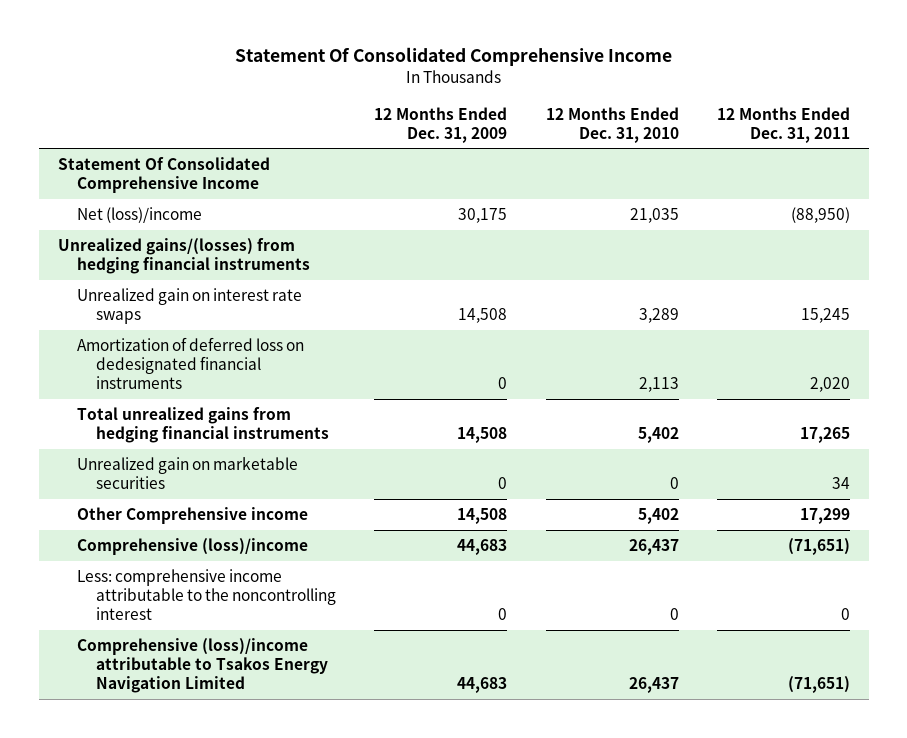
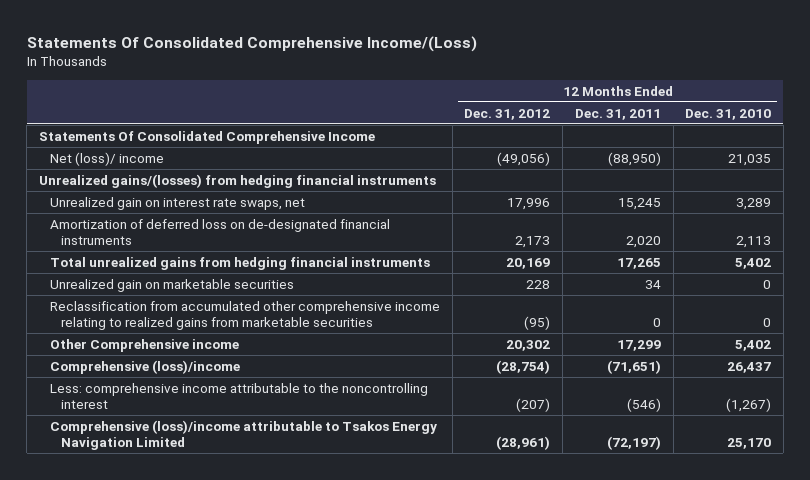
[234,47,672,67] Statement Of Consolidated Comprehensive Income -> [26,35,477,52] Statements Of Consolidated Comprehensive Income/(Loss)
[374,106,508,143] 12 Months Ended Dec. 31, 2009 -> none
none -> [464,108,551,120] Dec. 31, 2012
[57,156,270,193] Statement Of Consolidated Comprehensive Income -> [39,130,376,144] Statements Of Consolidated Comprehensive Income
[76,206,202,223] Net (loss)/income -> [49,151,164,166] Net (loss)/ income
[76,287,302,324] Unrealized gain on interest rate swaps -> [49,196,305,210] Unrealized gain on interest rate swaps, net
[76,336,304,389] Amortization of deferred loss on dedesignated financial instruments -> [49,218,390,245] Amortization of deferred loss on de-designated financial instruments
none -> [49,300,440,330] Reclassification from accumulated other comprehensive income relating to realized gains from marketable securities
[669,607,679,620] 0 -> [726,397,772,412] (1,267)
[840,607,850,620] 0 -> [626,397,661,412] (546)
[628,676,679,693] 26,437 -> [727,437,772,449] 25,170
[787,675,850,693] (71,651) -> [606,435,661,450] (72,197)

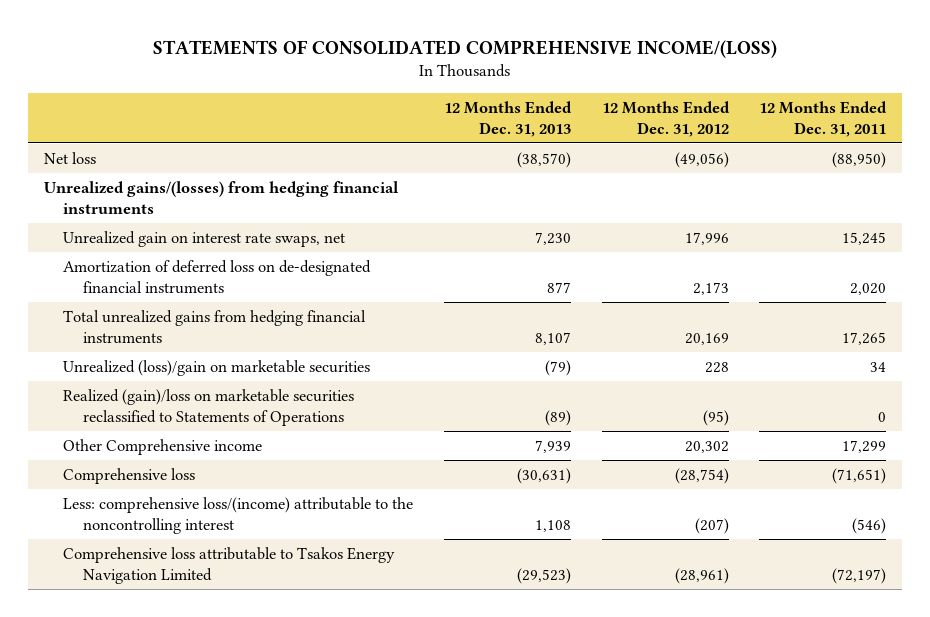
[26,35,477,52] Statements Of Consolidated Comprehensive Income/(Loss) -> [153,40,778,59] STATEMENTS OF CONSOLIDATED COMPREHENSIVE INCOME/(LOSS)
[685,108,772,120] Dec. 31, 2010 -> none
none -> [443,100,572,137] 12 Months Ended Dec. 31, 2013
[39,130,376,144] Statements Of Consolidated Comprehensive Income -> none
[49,151,164,166] Net (loss)/ income -> [43,151,96,164] Net loss
[49,300,440,330] Reclassification from accumulated other comprehensive income relating to realized gains from marketable securities -> none
[49,278,294,292] Unrealized gain on marketable securities -> [63,359,371,376] Unrealized (loss)/gain on marketable securities
none -> [63,388,355,426] Realized (gain)/loss on marketable securities reclassified to Statements of Operations
[49,359,240,374] Comprehensive (loss)/income -> [63,467,196,484] Comprehensive loss
[49,382,428,409] Less: comprehensive income attributable to the noncontrolling interest -> [63,496,414,534] Less: comprehensive loss/(income) attributable to the noncontrolling interest
[49,419,437,450] Comprehensive (loss)/income attributable to Tsakos Energy Navigation Limited -> [63,546,396,584] Comprehensive loss attributable to Tsakos Energy Navigation Limited

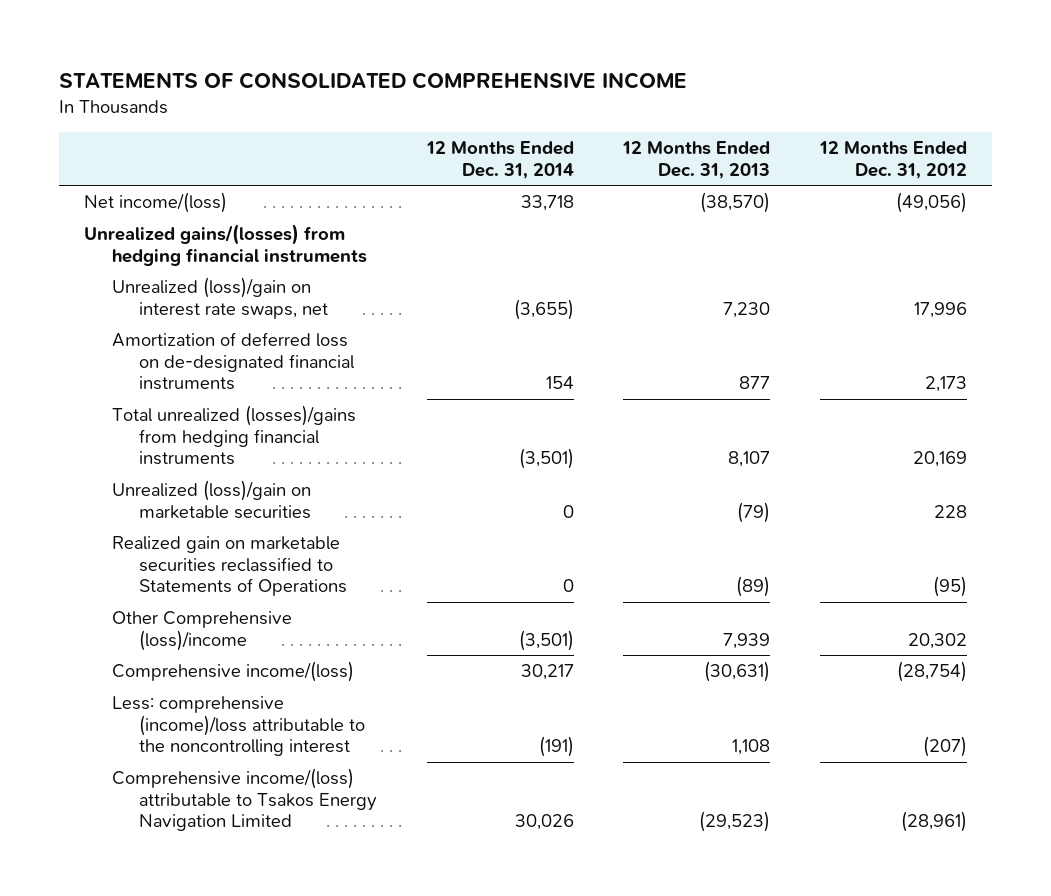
[153,40,778,59] STATEMENTS OF CONSOLIDATED COMPREHENSIVE INCOME/(LOSS) -> [59,72,688,90] STATEMENTS OF CONSOLIDATED COMPREHENSIVE INCOME
[759,100,888,137] 12 Months Ended Dec. 31, 2011 -> none
none -> [425,141,574,179] 12 Months Ended Dec. 31, 2014
[43,151,96,164] Net loss -> [84,192,228,214] Net income/(loss)
[63,230,346,247] Unrealized gain on interest rate swaps, net -> [111,277,329,319] Unrealized (loss)/gain on interest rate swaps, net
[63,309,367,344] Total unrealized gains from hedging financial instruments -> [111,405,356,466] Total unrealized (losses)/gains from hedging financial instruments
[63,388,355,426] Realized (gain)/loss on marketable securities reclassified to Statements of Operations -> [111,536,348,597] Realized gain on marketable securities reclassified to Statements of Operations
[63,438,263,455] Other Comprehensive income -> [111,611,292,651] Other Comprehensive (loss)/income
[63,467,196,484] Comprehensive loss -> [111,661,354,683] Comprehensive income/(loss)
[63,496,414,534] Less: comprehensive loss/(income) attributable to the noncontrolling interest -> [111,696,366,757] Less: comprehensive (income)/loss attributable to the noncontrolling interest
[63,546,396,584] Comprehensive loss attributable to Tsakos Energy Navigation Limited -> [111,768,378,832] Comprehensive income/(loss) attributable to Tsakos Energy Navigation Limited

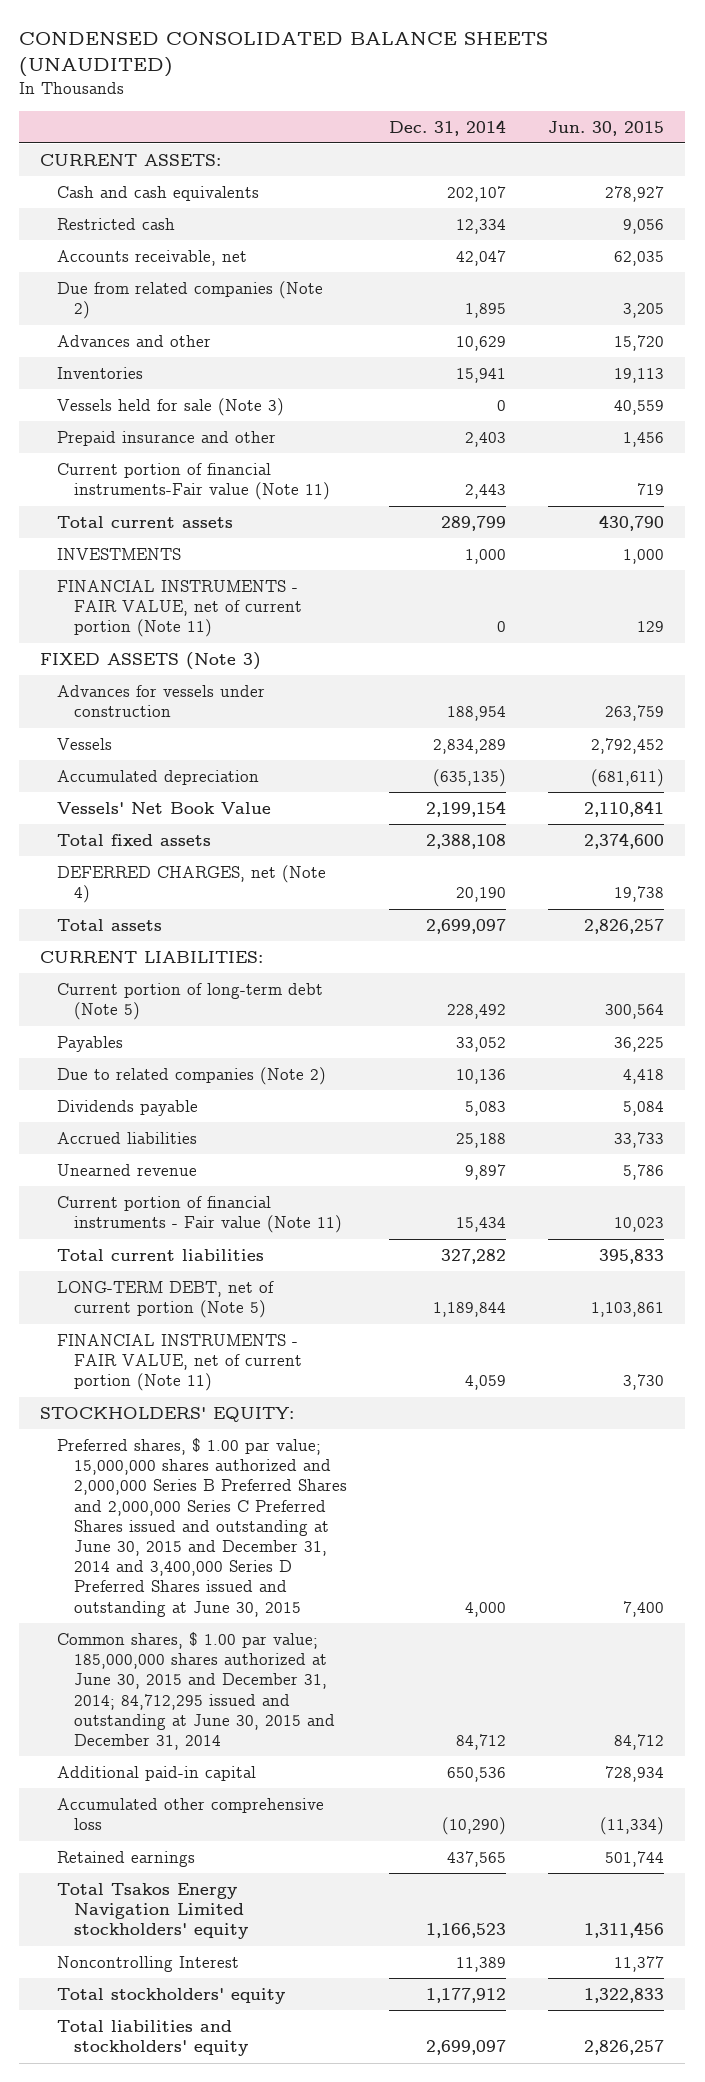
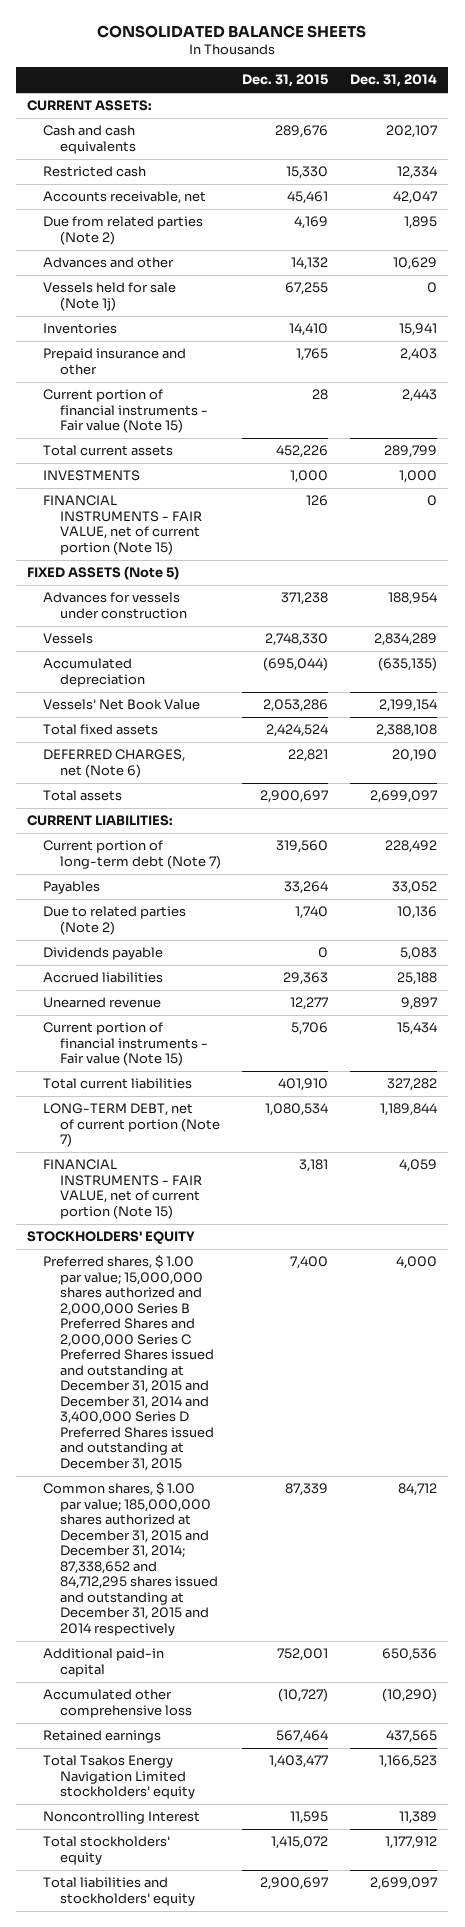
[19,32,549,78] CONDENSED CONSOLIDATED BALANCE SHEETS (UNAUDITED) -> [97,24,367,38] CONSOLIDATED BALANCE SHEETS
[548,120,665,136] Jun. 30, 2015 -> none
none -> [242,74,329,88] Dec. 31, 2015
[57,280,324,320] Due from related companies (Note 2) -> [43,216,204,245] Due from related parties (Note 2)
none -> [43,282,177,311] Vessels held for sale (Note 1j)
[57,397,285,416] Vessels held for sale (Note 3) -> none
[57,462,330,501] Current portion of financial instruments-Fair value (Note 11) -> [43,389,208,434] Current portion of financial instruments - Fair value (Note 15)
[57,579,302,638] FINANCIAL INSTRUMENTS - FAIR VALUE, net of current portion (Note 11) -> [43,495,202,555] FINANCIAL INSTRUMENTS - FAIR VALUE, net of current portion (Note 15)
[40,651,262,670] FIXED ASSETS (Note 3) -> [27,566,180,581] FIXED ASSETS (Note 5)
[57,864,327,904] DEFERRED CHARGES, net (Note 4) -> [43,749,186,778] DEFERRED CHARGES, net (Note 6)
[57,982,324,1021] Current portion of long-term debt (Note 5) -> [43,840,221,869] Current portion of long-term debt (Note 7)
[57,1066,327,1085] Due to related companies (Note 2) -> [43,906,187,935] Due to related parties (Note 2)
[57,1195,342,1234] Current portion of financial instruments - Fair value (Note 11) -> [43,1022,208,1067] Current portion of financial instruments - Fair value (Note 15)
[57,1280,275,1319] LONG-TERM DEBT, net of current portion (Note 5) -> [43,1103,220,1148] LONG-TERM DEBT, net of current portion (Note 7)
[57,1333,302,1392] FINANCIAL INSTRUMENTS - FAIR VALUE, net of current portion (Note 11) -> [43,1159,202,1219] FINANCIAL INSTRUMENTS - FAIR VALUE, net of current portion (Note 15)
[40,1406,295,1422] STOCKHOLDERS' EQUITY: -> [27,1231,196,1245] STOCKHOLDERS' EQUITY
[57,1437,347,1617] Preferred shares, $ 1.00 par value; 15,000,000 shares authorized and 2,000,000 Series B Preferred Shares and 2,000,000 Series C Preferred Shares issued and outstanding at June 30, 2015 and December 31, 2014 and 3,400,000 Series D Preferred Shares issued and outstanding at June 30, 2015 -> [43,1255,214,1471] Preferred shares, $ 1.00 par value; 15,000,000 shares authorized and 2,000,000 Series B Preferred Shares and 2,000,000 Series C Preferred Shares issued and outstanding at December 31, 2015 and December 31, 2014 and 3,400,000 Series D Preferred Shares issued and outstanding at December 31, 2015
[57,1631,335,1751] Common shares, $ 1.00 par value; 185,000,000 shares authorized at June 30, 2015 and December 31, 2014; 84,712,295 issued and outstanding at June 30, 2015 and December 31, 2014 -> [43,1482,218,1636] Common shares, $ 1.00 par value; 185,000,000 shares authorized at December 31, 2015 and December 31, 2014; 87,338,652 and 84,712,295 shares issued and outstanding at December 31, 2015 and 2014 respectively

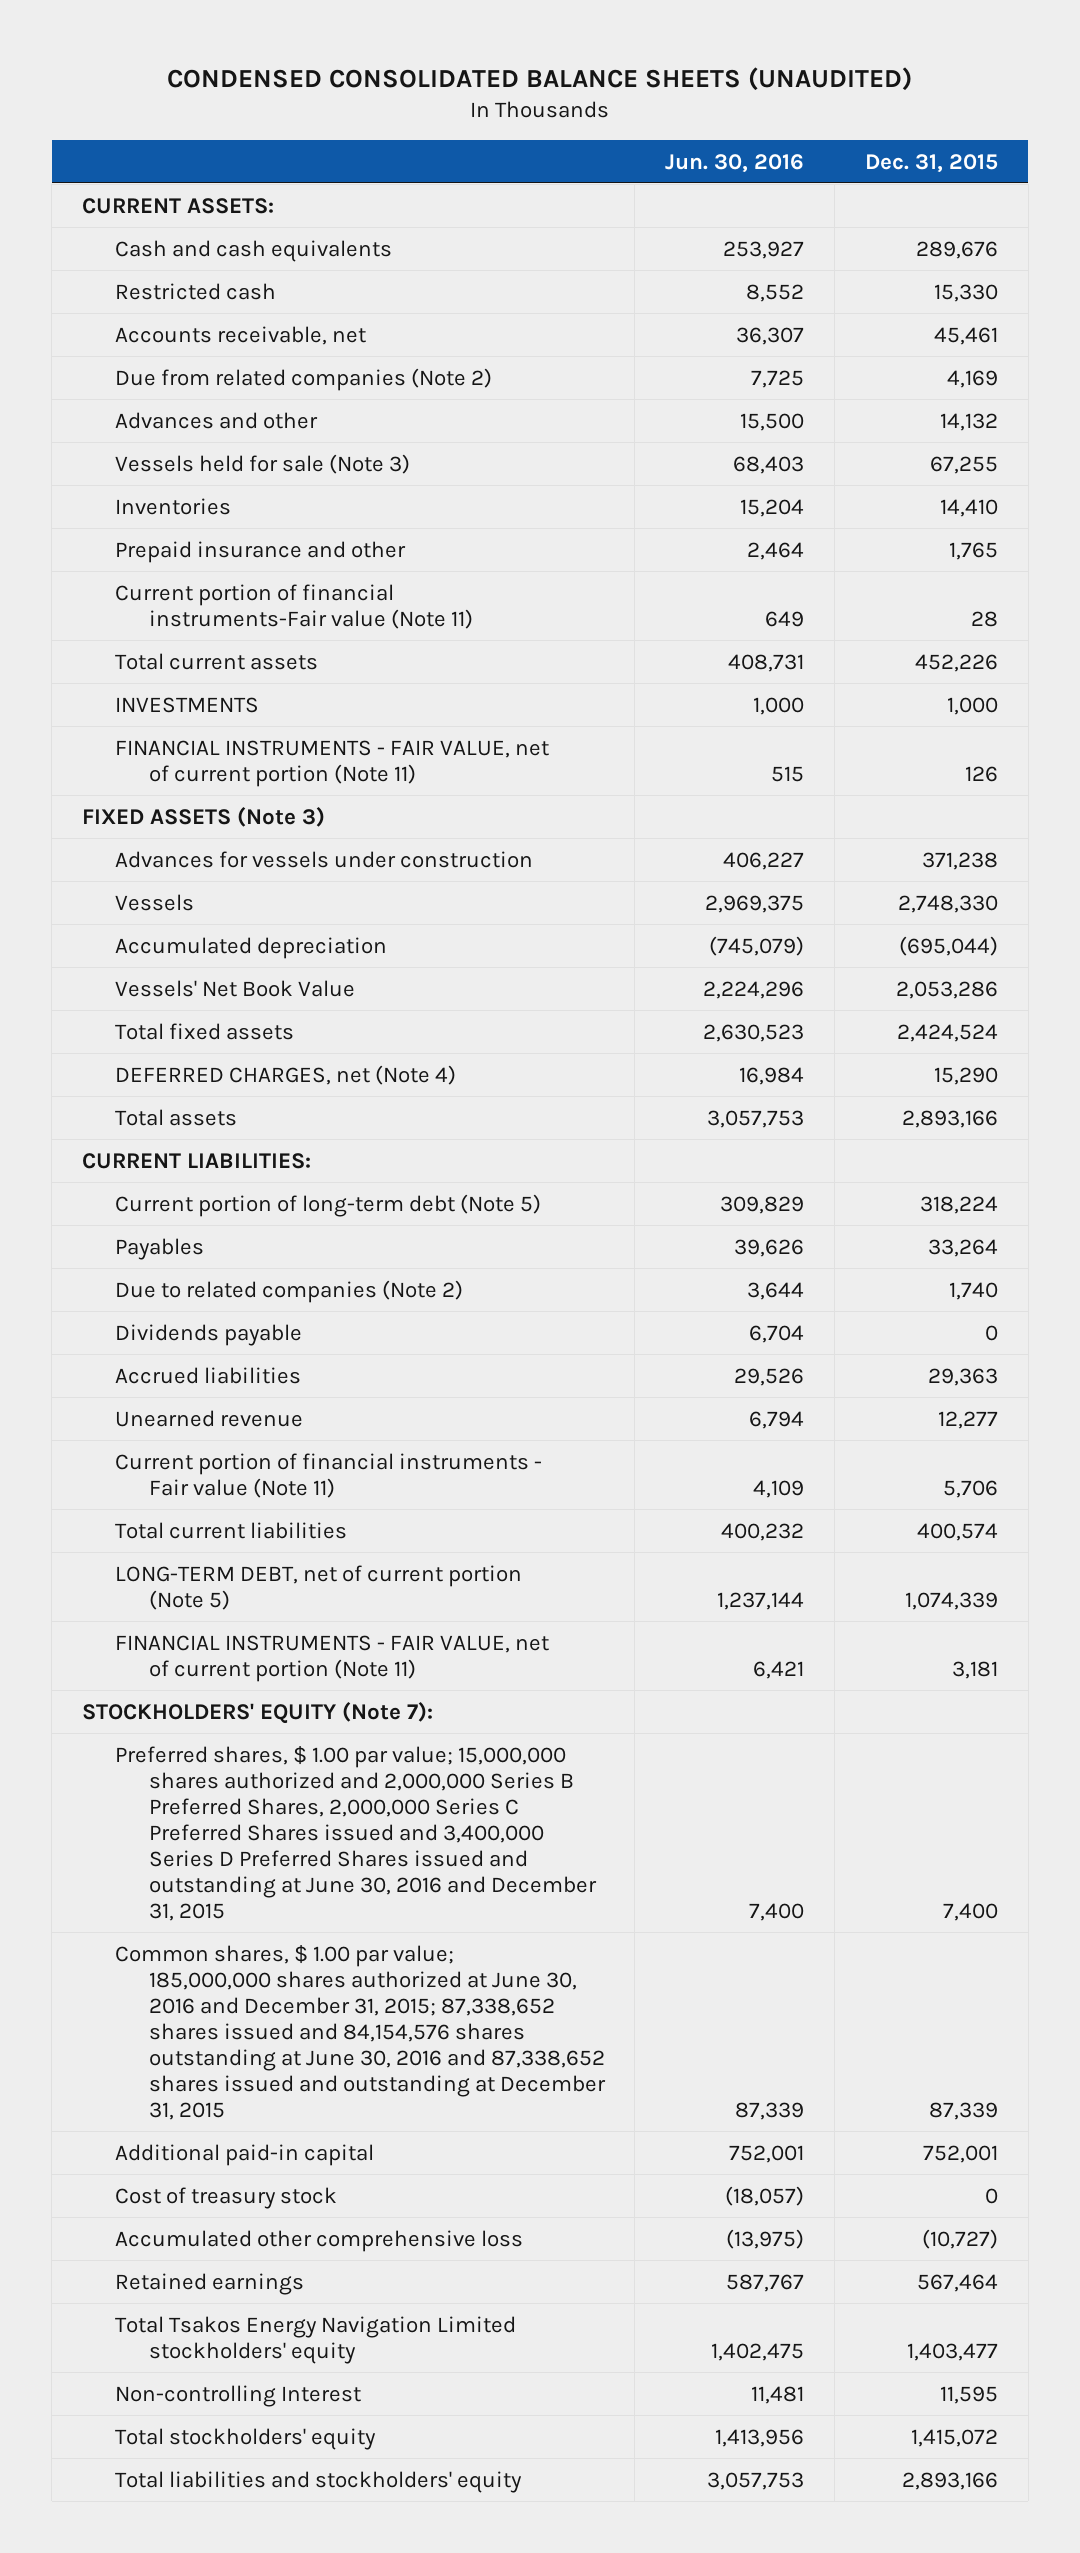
[97,24,367,38] CONSOLIDATED BALANCE SHEETS -> [166,66,912,91] CONDENSED CONSOLIDATED BALANCE SHEETS (UNAUDITED)
[350,74,438,88] Dec. 31, 2014 -> none
none -> [665,153,805,173] Jun. 30, 2016
[43,216,204,245] Due from related parties (Note 2) -> [115,367,493,391] Due from related companies (Note 2)
[43,282,177,311] Vessels held for sale (Note 1j) -> [115,453,411,474] Vessels held for sale (Note 3)
[43,389,208,434] Current portion of financial instruments - Fair value (Note 15) -> [115,583,473,629] Current portion of financial instruments-Fair value (Note 11)
[43,495,202,555] FINANCIAL INSTRUMENTS - FAIR VALUE, net of current portion (Note 15) -> [115,739,550,787] FINANCIAL INSTRUMENTS - FAIR VALUE, net of current portion (Note 11)
[27,566,180,581] FIXED ASSETS (Note 5) -> [82,806,326,827] FIXED ASSETS (Note 3)
[43,749,186,778] DEFERRED CHARGES, net (Note 6) -> [115,1064,457,1085] DEFERRED CHARGES, net (Note 4)
[288,749,329,763] 22,821 -> [933,1066,998,1085] 15,290
[260,790,329,804] 2,900,697 -> [901,1109,998,1128] 2,893,166
[43,840,221,869] Current portion of long-term debt (Note 7) -> [115,1193,542,1217] Current portion of long-term debt (Note 5)
[276,840,329,854] 319,560 -> [919,1195,998,1214] 318,224
[43,906,187,935] Due to related parties (Note 2) -> [115,1279,464,1303] Due to related companies (Note 2)
[43,1022,208,1067] Current portion of financial instruments - Fair value (Note 15) -> [115,1452,543,1498] Current portion of financial instruments - Fair value (Note 11)
[278,1078,329,1092] 401,910 -> [916,1522,998,1541] 400,574
[43,1103,220,1148] LONG-TERM DEBT, net of current portion (Note 7) -> [115,1564,523,1610] LONG-TERM DEBT, net of current portion (Note 5)
[265,1103,329,1117] 1,080,534 -> [904,1591,998,1610] 1,074,339
[43,1159,202,1219] FINANCIAL INSTRUMENTS - FAIR VALUE, net of current portion (Note 15) -> [115,1634,550,1682] FINANCIAL INSTRUMENTS - FAIR VALUE, net of current portion (Note 11)
[27,1231,196,1245] STOCKHOLDERS' EQUITY -> [82,1701,434,1724] STOCKHOLDERS' EQUITY (Note 7):
[43,1255,214,1471] Preferred shares, $ 1.00 par value; 15,000,000 shares authorized and 2,000,000 Series B Preferred Shares and 2,000,000 Series C Preferred Shares issued and outstanding at December 31, 2015 and December 31, 2014 and 3,400,000 Series D Preferred Shares issued and outstanding at December 31, 2015 -> [115,1745,597,1921] Preferred shares, $ 1.00 par value; 15,000,000 shares authorized and 2,000,000 Series B Preferred Shares, 2,000,000 Series C Preferred Shares issued and 3,400,000 Series D Preferred Shares issued and outstanding at June 30, 2016 and December 31, 2015
[43,1482,218,1636] Common shares, $ 1.00 par value; 185,000,000 shares authorized at December 31, 2015 and December 31, 2014; 87,338,652 and 84,712,295 shares issued and outstanding at December 31, 2015 and 2014 respectively -> [115,1944,606,2120] Common shares, $ 1.00 par value; 185,000,000 shares authorized at June 30, 2016 and December 31, 2015; 87,338,652 shares issued and 84,154,576 shares outstanding at June 30, 2016 and 87,338,652 shares issued and outstanding at December 31, 2015
none -> [115,2186,338,2209] Cost of treasury stock
[43,1811,201,1825] Noncontrolling Interest -> [115,2384,362,2407] Non-controlling Interest
[260,1877,329,1891] 2,900,697 -> [901,2471,998,2490] 2,893,166

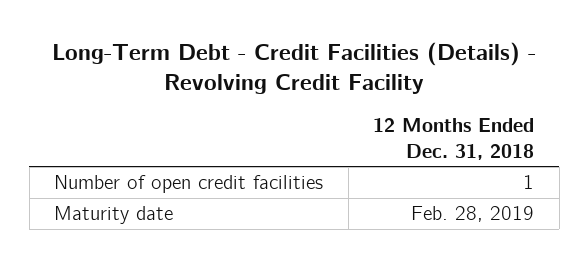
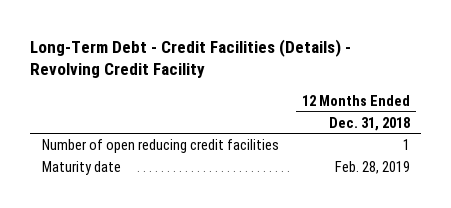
[54,175,324,194] Number of open credit facilities -> [41,139,279,154] Number of open reducing credit facilities

